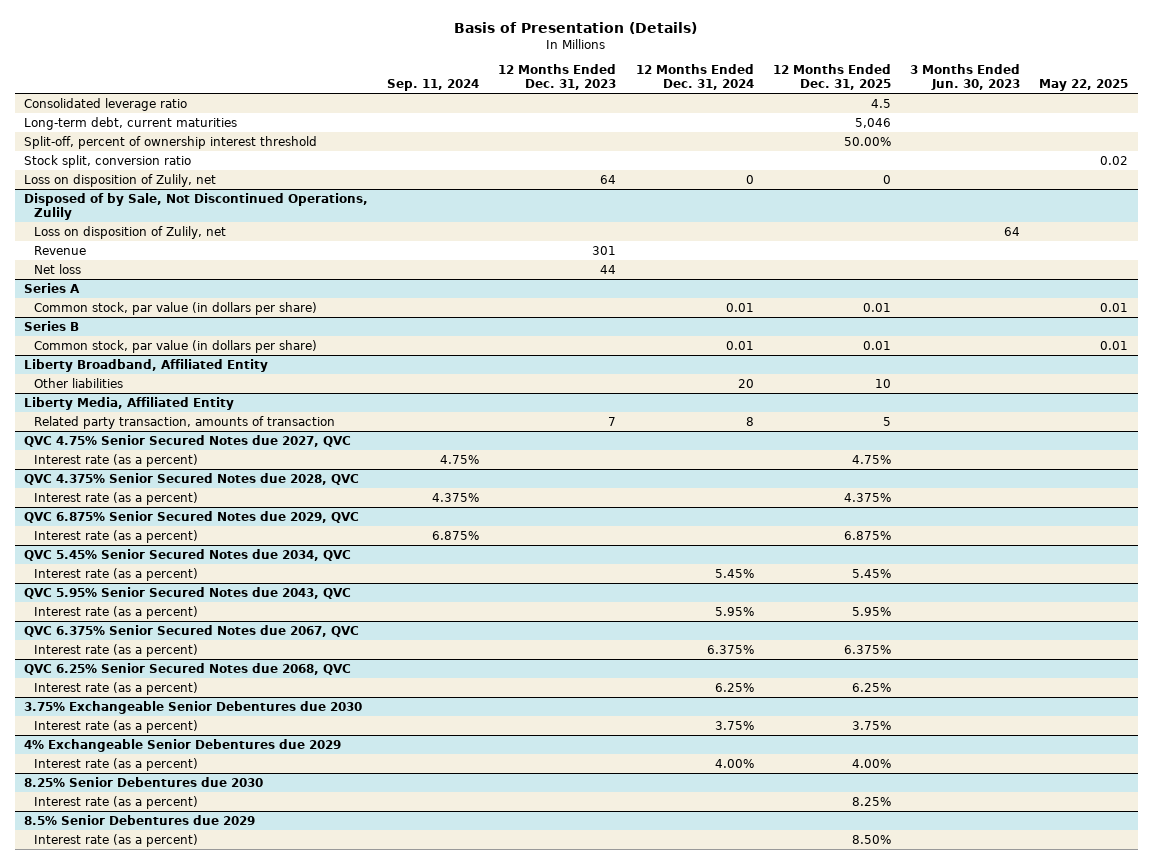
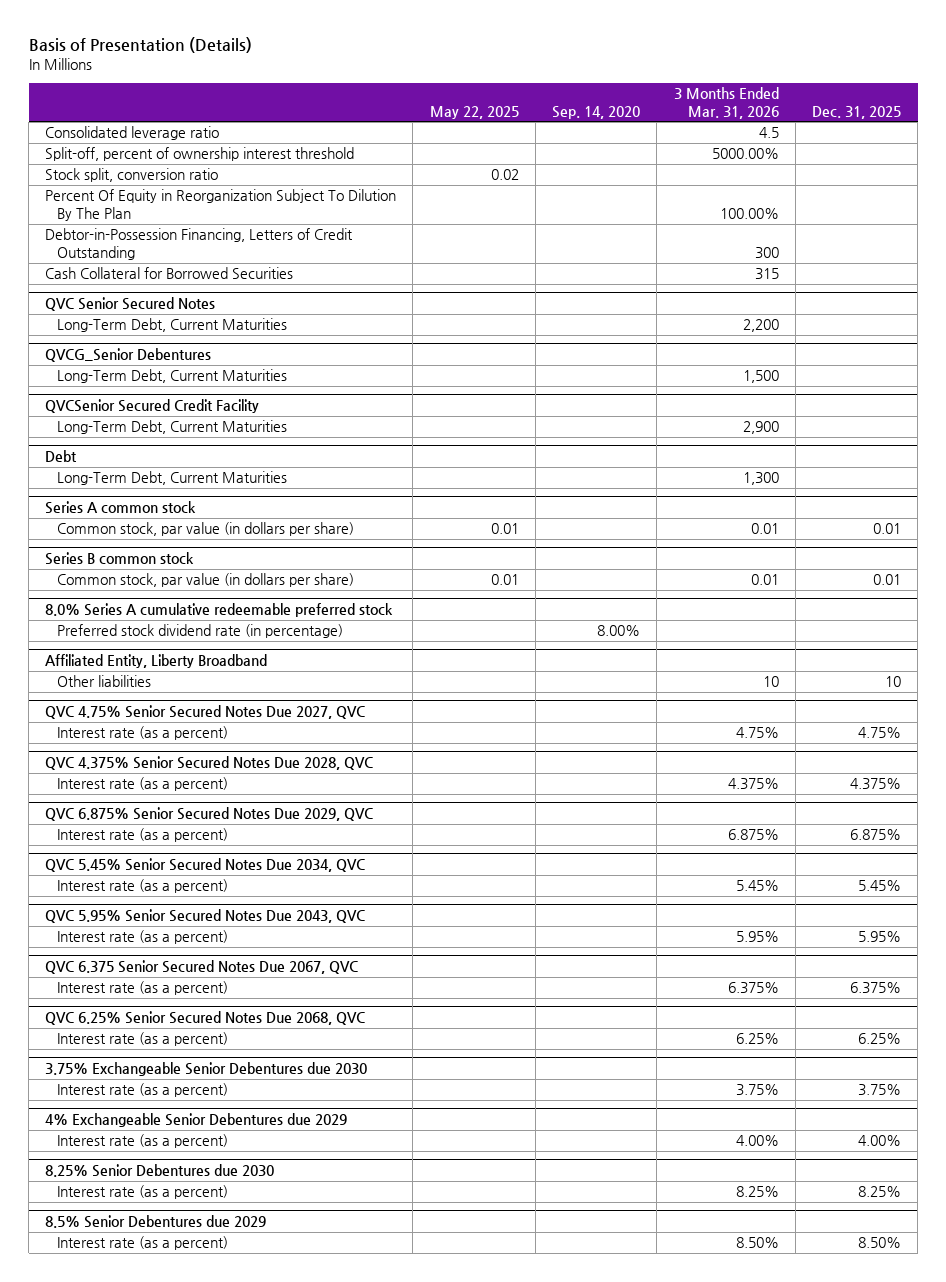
[387,79,480,92] Sep. 11, 2024 -> none
[498,64,617,91] 12 Months Ended Dec. 31, 2023 -> none
[635,64,754,91] 12 Months Ended Dec. 31, 2024 -> none
[772,64,891,91] 12 Months Ended Dec. 31, 2025 -> none
[909,64,1020,91] 3 Months Ended Jun. 30, 2023 -> none
none -> [552,105,641,119] Sep. 14, 2020
none -> [673,87,779,119] 3 Months Ended Mar. 31, 2026
none -> [811,105,901,119] Dec. 31, 2025
[24,116,238,130] Long-term debt, current maturities -> none
[24,173,217,187] Loss on disposition of Zulily, net -> none
[24,192,369,220] Disposed of by Sale, Not Discontinued Operations, Zulily -> none
[34,225,227,239] Loss on disposition of Zulily, net -> none
[34,245,87,255] Revenue -> none
[34,263,82,274] Net loss -> none
none -> [45,189,397,222] Percent Of Equity in Reorganization Subject To Dilution By The Plan
none -> [45,228,354,261] Debtor-in-Possession Financing, Letters of Credit Outstanding
none -> [45,267,294,280] Cash Collateral for Borrowed Securities
none -> [45,297,216,312] QVC Senior Secured Notes
none -> [56,318,287,333] Long-Term Debt, Current Maturities
none -> [45,348,212,363] QVCG_Senior Debentures
none -> [56,369,287,384] Long-Term Debt, Current Maturities
none -> [45,399,260,414] QVCSenior Secured Credit Facility
none -> [56,420,287,435] Long-Term Debt, Current Maturities
none -> [45,450,78,463] Debt
none -> [56,471,287,486] Long-Term Debt, Current Maturities
[24,282,81,293] Series A -> [45,501,197,515] Series A common stock
[24,320,80,331] Series B -> [45,552,195,566] Series B common stock
none -> [45,603,394,618] 8.0% Series A cumulative redeemable preferred stock
none -> [56,624,343,639] Preferred stock dividend rate (in percentage)
[24,358,269,372] Liberty Broadband, Affiliated Entity -> [45,654,268,669] Affiliated Entity, Liberty Broadband
[24,396,235,410] Liberty Media, Affiliated Entity -> none
[34,415,336,429] Related party transaction, amounts of transaction -> none
[24,434,352,447] QVC 4.75% Senior Secured Notes due 2027, QVC -> [45,705,366,720] QVC 4.75% Senior Secured Notes Due 2027, QVC
[24,472,360,485] QVC 4.375% Senior Secured Notes due 2028, QVC -> [45,756,374,771] QVC 4.375% Senior Secured Notes Due 2028, QVC
[24,510,360,523] QVC 6.875% Senior Secured Notes due 2029, QVC -> [45,807,374,822] QVC 6.875% Senior Secured Notes Due 2029, QVC
[24,548,352,561] QVC 5.45% Senior Secured Notes due 2034, QVC -> [45,858,366,873] QVC 5.45% Senior Secured Notes Due 2034, QVC
[24,586,352,599] QVC 5.95% Senior Secured Notes due 2043, QVC -> [45,909,366,924] QVC 5.95% Senior Secured Notes Due 2043, QVC
[24,624,360,637] QVC 6.375% Senior Secured Notes due 2067, QVC -> [45,960,359,975] QVC 6.375 Senior Secured Notes Due 2067, QVC
[24,662,352,675] QVC 6.25% Senior Secured Notes due 2068, QVC -> [45,1011,366,1026] QVC 6.25% Senior Secured Notes Due 2068, QVC

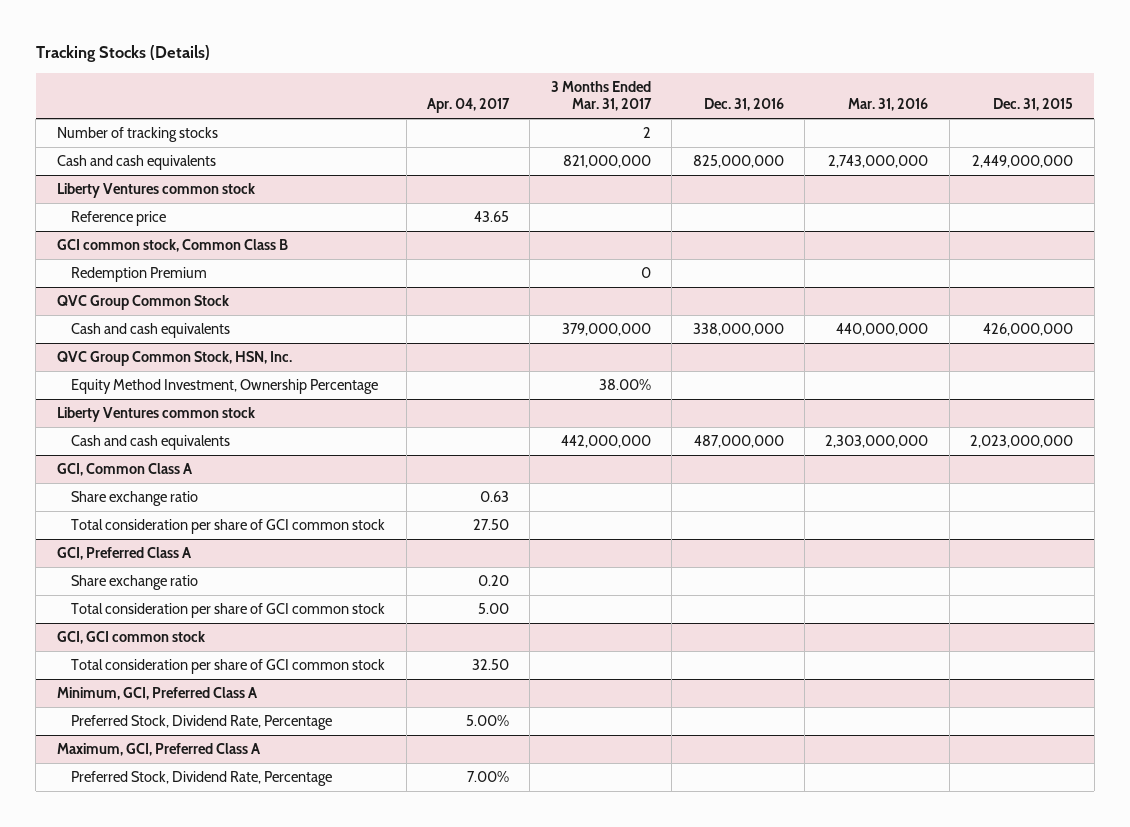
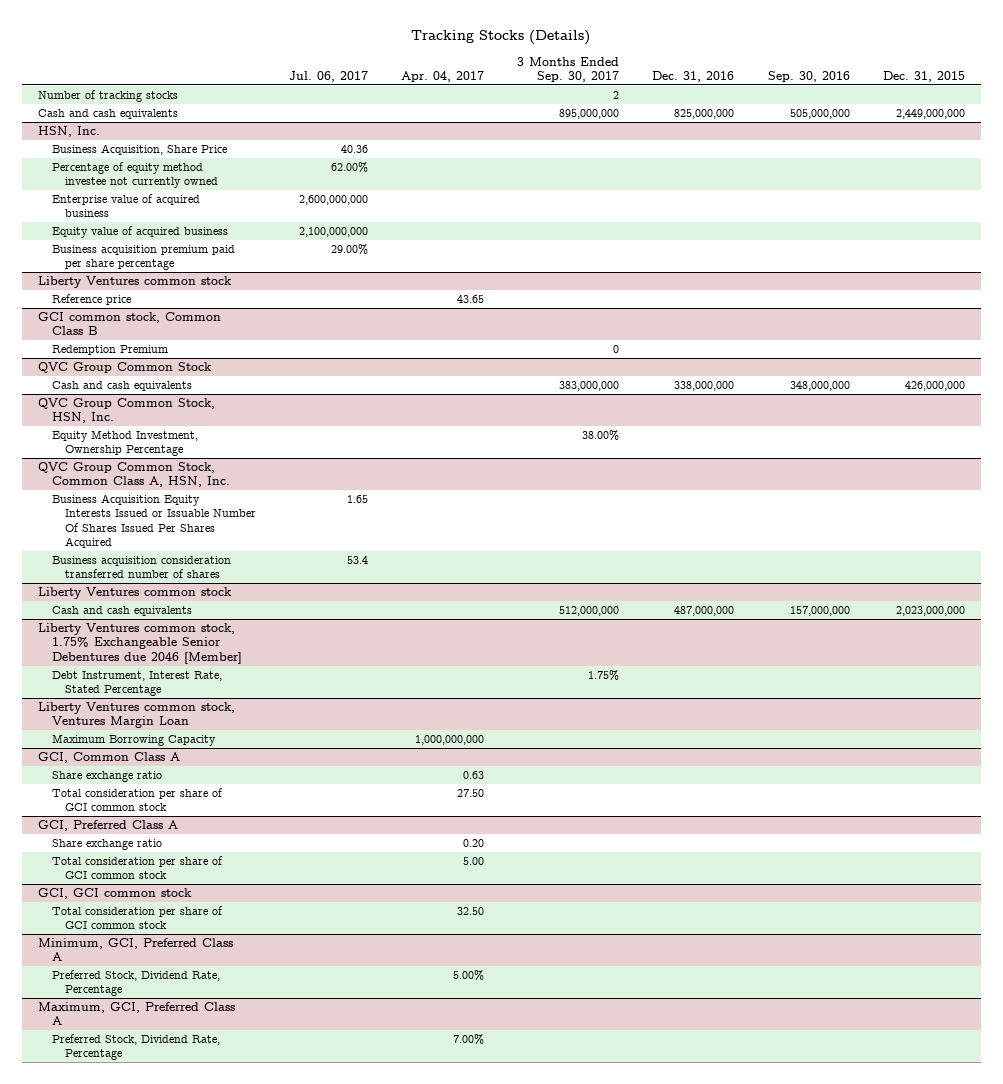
[550,80,652,112] 3 Months Ended Mar. 31, 2017 -> none
[848,98,929,112] Mar. 31, 2016 -> none
none -> [289,70,369,82] Jul. 06, 2017
none -> [517,56,620,82] 3 Months Ended Sep. 30, 2017
none -> [767,70,850,82] Sep. 30, 2016
none -> [38,126,101,138] HSN, Inc.
none -> [51,144,227,156] Business Acquisition, Share Price
none -> [51,162,219,189] Percentage of equity method investee not currently owned
none -> [51,194,200,218] Enterprise value of acquired business
none -> [51,226,228,239] Equity value of acquired business
none -> [51,245,235,271] Business acquisition premium paid per share percentage
none -> [38,462,230,488] QVC Group Common Stock, Common Class A, HSN, Inc.
none -> [51,494,257,548] Business Acquisition Equity Interests Issued or Issuable Number Of Shares Issued Per Shares Acquired
none -> [51,556,231,579] Business acquisition consideration transferred number of shares
none -> [38,623,242,664] Liberty Ventures common stock, 1.75% Exchangeable Senior Debentures due 2046 [Member]
none -> [51,671,222,697] Debt Instrument, Interest Rate, Stated Percentage
none -> [38,702,236,729] Liberty Ventures common stock, Ventures Margin Loan
none -> [51,734,216,747] Maximum Borrowing Capacity

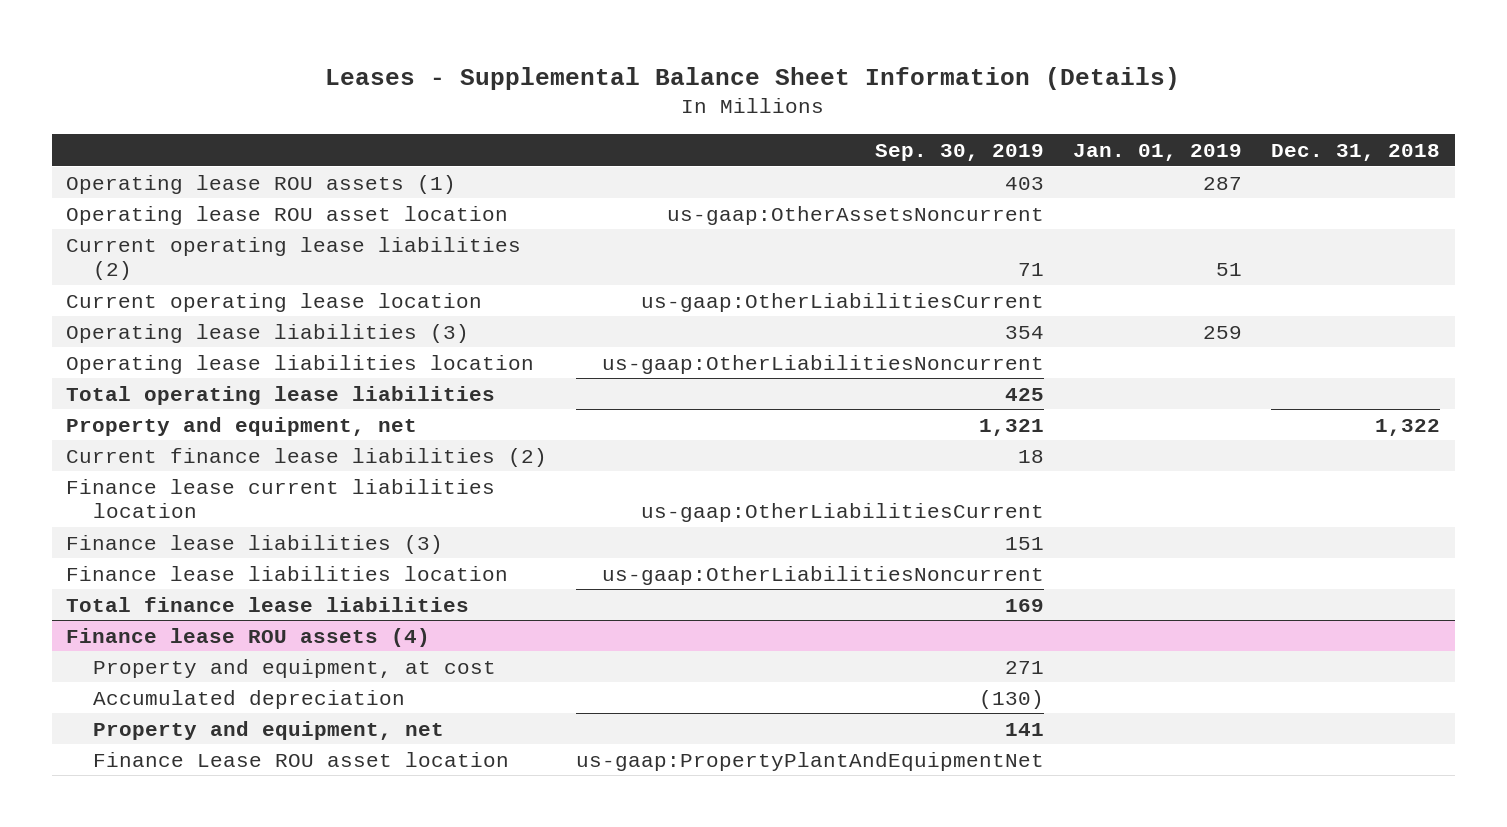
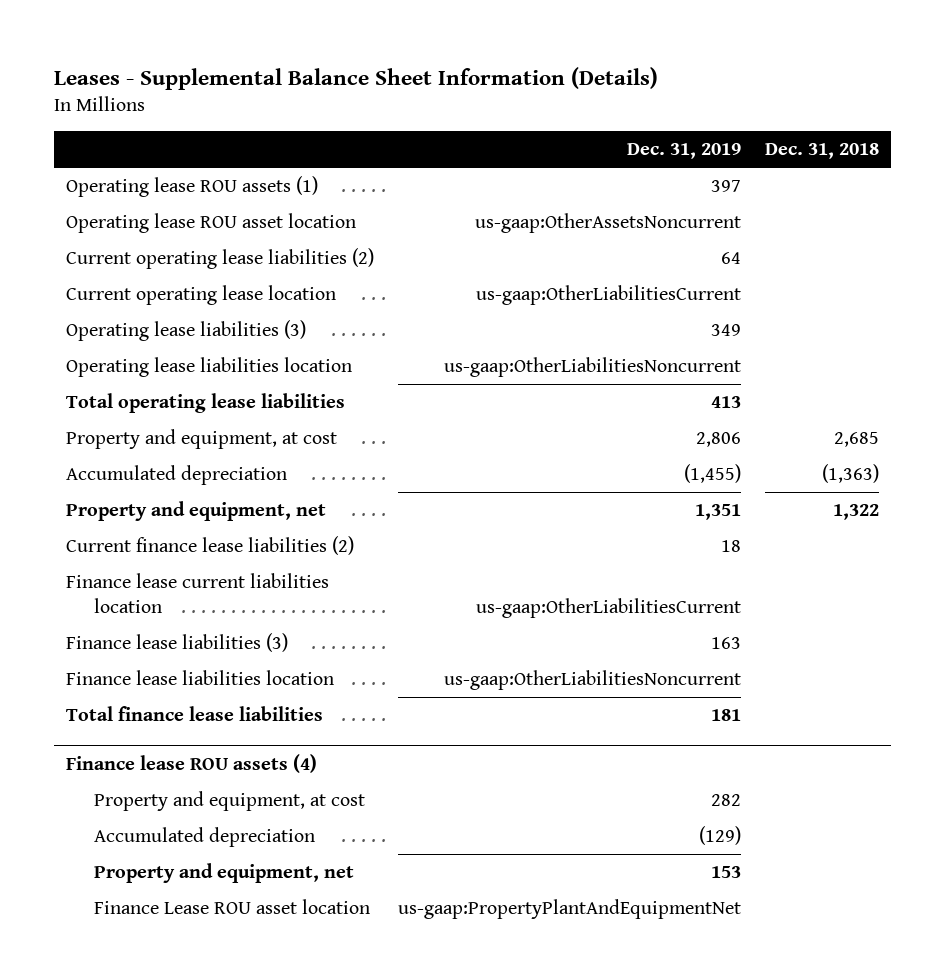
[875,143,1045,161] Sep. 30, 2019 -> none
[1073,143,1243,161] Jan. 01, 2019 -> none
none -> [626,143,741,160] Dec. 31, 2019
none -> [65,429,337,450] Property and equipment, at cost
none -> [65,465,287,486] Accumulated depreciation

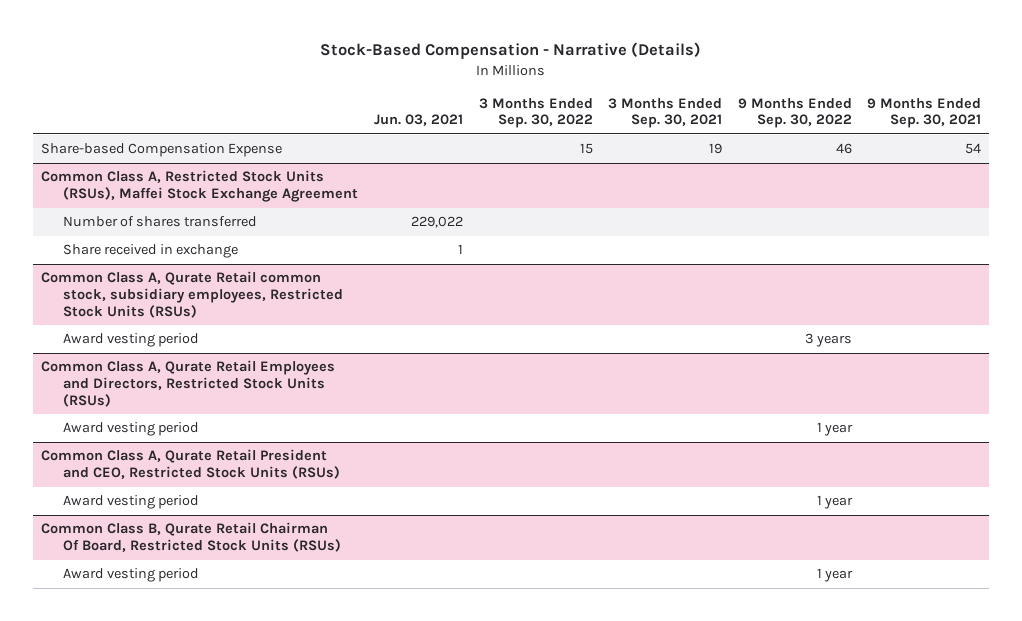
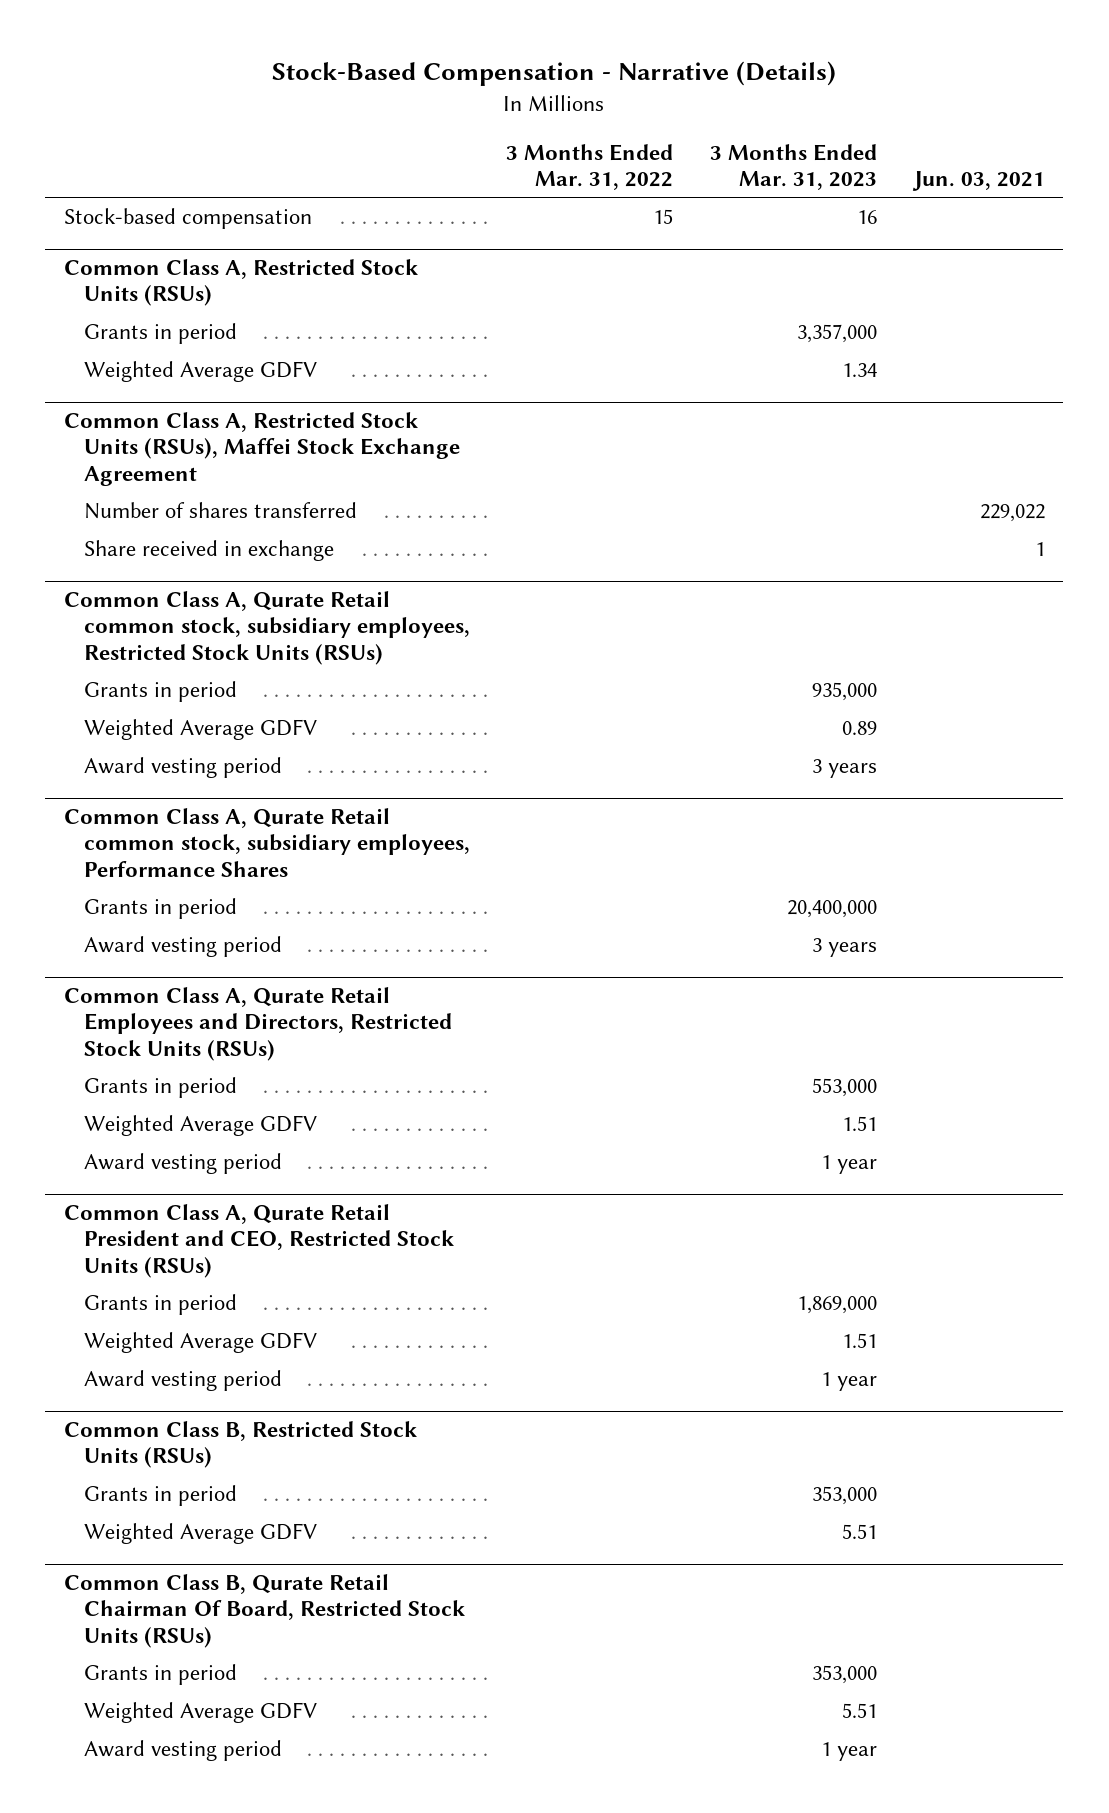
[478,97,593,129] 3 Months Ended Sep. 30, 2022 -> none
[608,97,723,129] 3 Months Ended Sep. 30, 2021 -> none
[737,97,852,129] 9 Months Ended Sep. 30, 2022 -> none
[867,97,982,129] 9 Months Ended Sep. 30, 2021 -> none
none -> [506,143,674,190] 3 Months Ended Mar. 31, 2022
none -> [710,143,878,190] 3 Months Ended Mar. 31, 2023
[40,143,282,158] Share-based Compensation Expense -> [63,208,312,230] Stock-based compensation
none -> [63,259,418,307] Common Class A, Restricted Stock Units (RSUs)
none -> [83,323,237,345] Grants in period
none -> [83,361,317,383] Weighted Average GDFV
none -> [83,681,237,703] Grants in period
none -> [83,719,317,741] Weighted Average GDFV
none -> [63,808,470,877] Common Class A, Qurate Retail common stock, subsidiary employees, Performance Shares
none -> [83,898,237,920] Grants in period
none -> [83,936,282,958] Award vesting period
none -> [83,1077,237,1099] Grants in period
none -> [83,1115,317,1137] Weighted Average GDFV
none -> [83,1294,237,1316] Grants in period
none -> [83,1332,317,1354] Weighted Average GDFV
none -> [63,1421,417,1469] Common Class B, Restricted Stock Units (RSUs)
none -> [83,1485,237,1507] Grants in period
none -> [83,1523,317,1545] Weighted Average GDFV
none -> [83,1664,237,1686] Grants in period
none -> [83,1702,317,1724] Weighted Average GDFV

